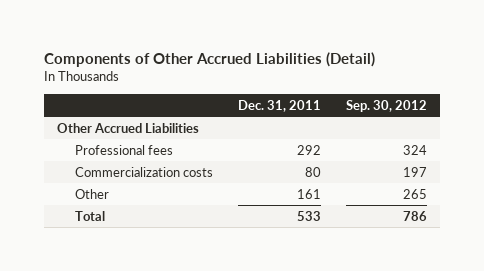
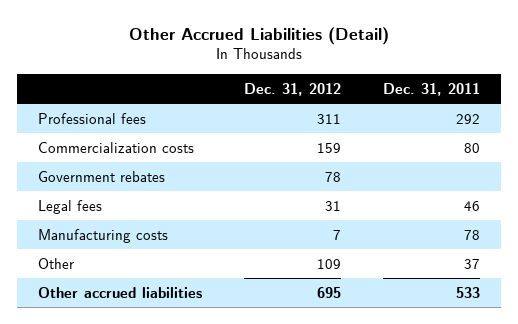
[44,52,376,68] Components of Other Accrued Liabilities (Detail) -> [128,26,389,45] Other Accrued Liabilities (Detail)
[346,99,428,112] Sep. 30, 2012 -> none
none -> [243,82,341,96] Dec. 31, 2012
[56,122,199,133] Other Accrued Liabilities -> none
none -> [37,170,165,182] Government rebates
none -> [37,199,102,214] Legal fees
none -> [37,228,168,243] Manufacturing costs
[297,188,322,199] 161 -> [463,258,480,269] 37
[75,210,106,221] Total -> [37,286,202,298] Other accrued liabilities

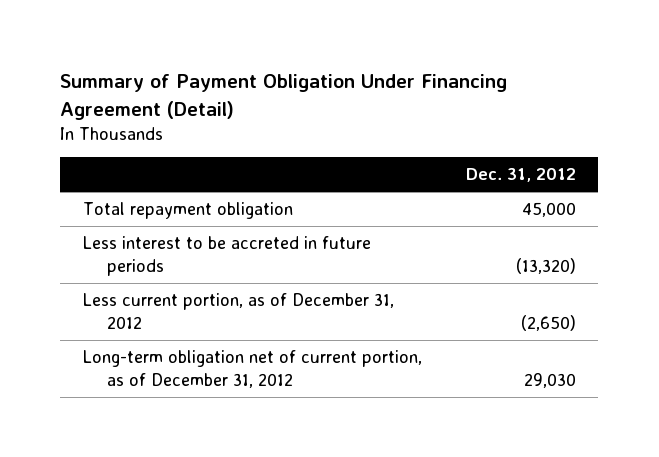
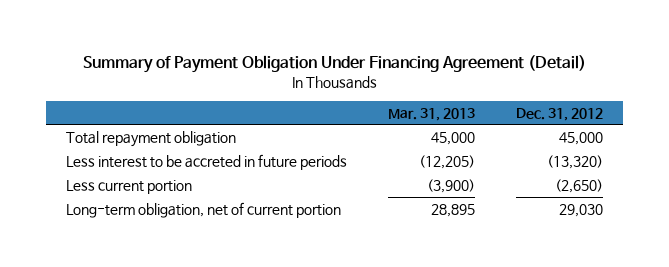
none -> [388,107,476,121] Mar. 31, 2013
[82,293,394,330] Less current portion, as of December 31, 2012 -> [66,179,193,194] Less current portion
[82,350,422,389] Long-term obligation net of current portion, as of December 31, 2012 -> [66,201,342,218] Long-term obligation, net of current portion

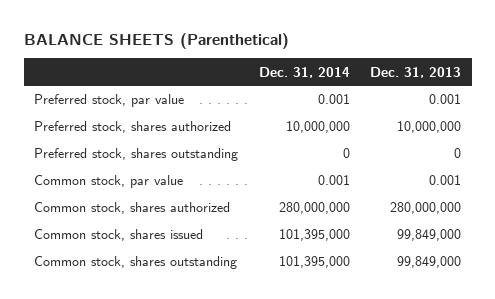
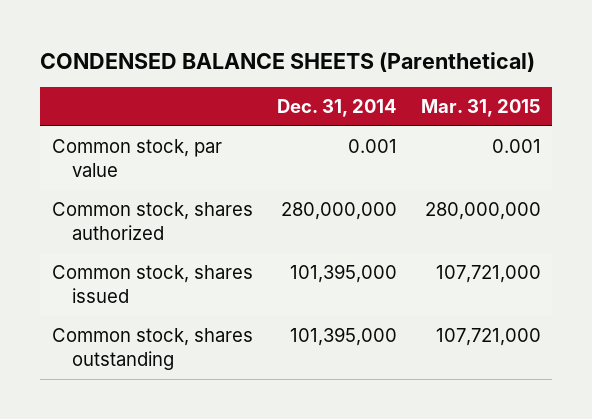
[23,32,289,49] BALANCE SHEETS (Parenthetical) -> [39,51,535,72] CONDENSED BALANCE SHEETS (Parenthetical)
[370,66,462,78] Dec. 31, 2013 -> none
none -> [420,99,541,118] Mar. 31, 2015
[33,94,184,108] Preferred stock, par value -> none
[33,121,231,134] Preferred stock, shares authorized -> none
[33,148,238,162] Preferred stock, shares outstanding -> none

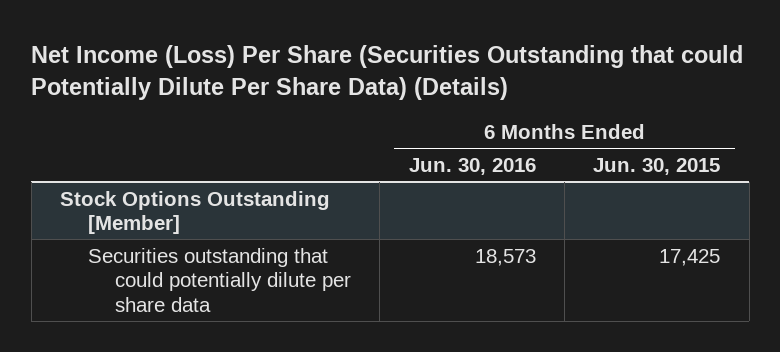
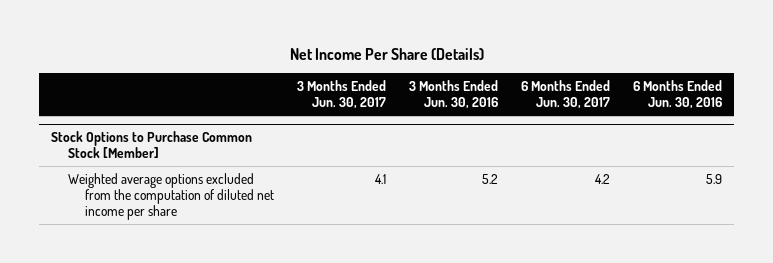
[31,44,744,100] Net Income (Loss) Per Share (Securities Outstanding that could Potentially Dilute Per Share Data) (Details) -> [289,48,484,61] Net Income Per Share (Details)
[593,157,721,175] Jun. 30, 2015 -> none
none -> [296,80,386,110] 3 Months Ended Jun. 30, 2017
none -> [408,80,498,110] 3 Months Ended Jun. 30, 2016
none -> [521,80,611,110] 6 Months Ended Jun. 30, 2017
[87,247,352,312] Securities outstanding that could potentially dilute per share data -> none
[60,190,331,235] Stock Options Outstanding [Member] -> [50,130,252,158] Stock Options to Purchase Common Stock [Member]
none -> [67,172,274,220] Weighted average options excluded from the computation of diluted net income per share

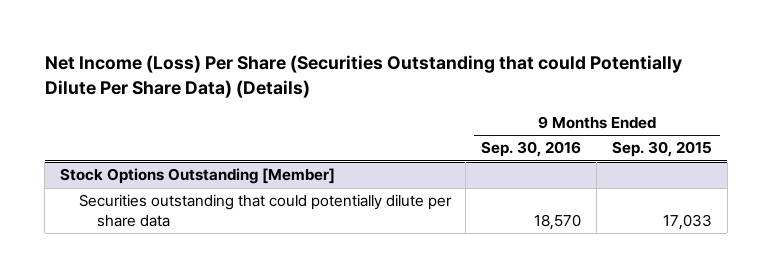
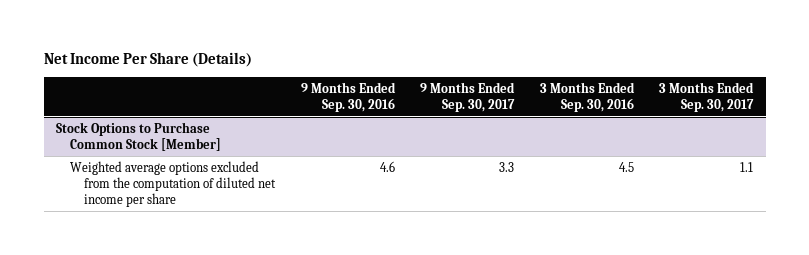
[44,55,682,98] Net Income (Loss) Per Share (Securities Outstanding that could Potentially Dilute Per Share Data) (Details) -> [43,51,252,67] Net Income Per Share (Details)
[611,141,712,158] Sep. 30, 2015 -> none
none -> [420,81,516,112] 9 Months Ended Sep. 30, 2017
none -> [539,81,635,112] 3 Months Ended Sep. 30, 2016
none -> [658,81,754,112] 3 Months Ended Sep. 30, 2017
[78,194,452,228] Securities outstanding that could potentially dilute per share data -> none
[60,168,336,185] Stock Options Outstanding [Member] -> [56,121,222,151] Stock Options to Purchase Common Stock [Member]
none -> [70,160,277,207] Weighted average options excluded from the computation of diluted net income per share

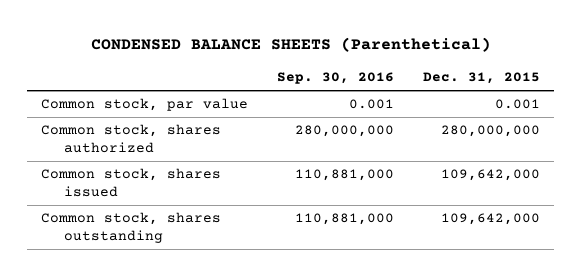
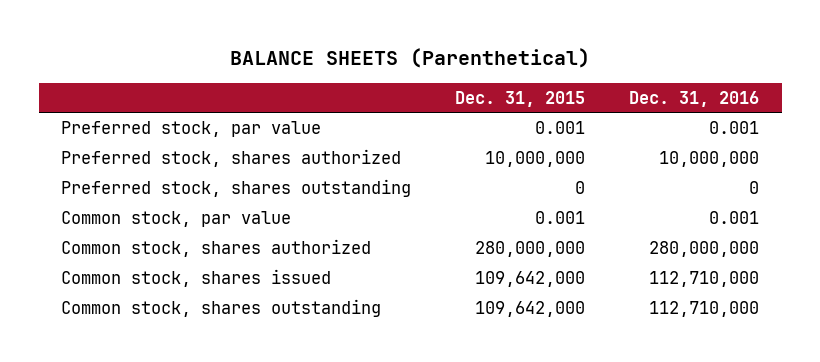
[90,37,491,53] CONDENSED BALANCE SHEETS (Parenthetical) -> [230,48,591,69] BALANCE SHEETS (Parenthetical)
[277,72,395,85] Sep. 30, 2016 -> none
none -> [629,90,760,107] Dec. 31, 2016
none -> [60,121,321,138] Preferred stock, par value
none -> [60,149,401,168] Preferred stock, shares authorized
none -> [60,179,411,198] Preferred stock, shares outstanding

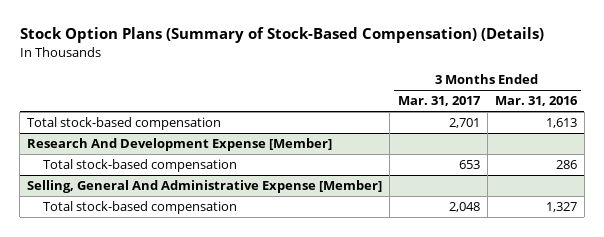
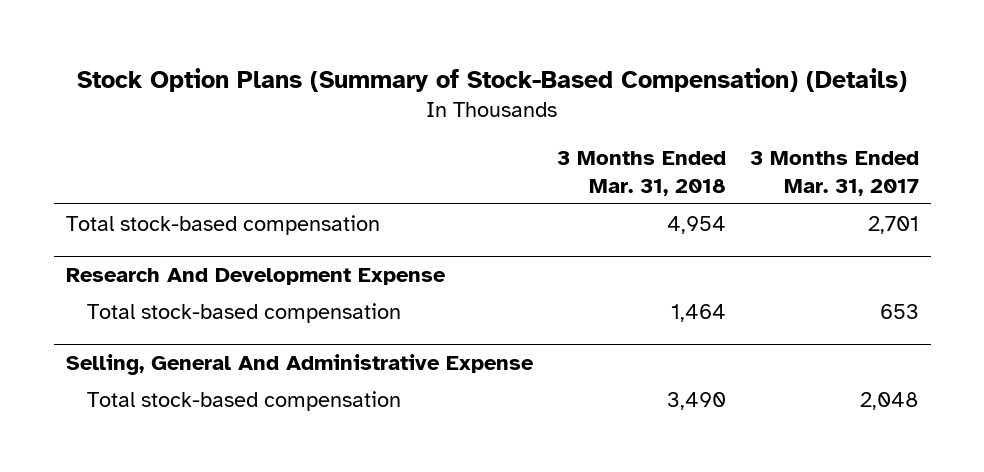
[494,96,578,107] Mar. 31, 2016 -> none
none -> [556,150,726,196] 3 Months Ended Mar. 31, 2018
[27,137,333,151] Research And Development Expense [Member] -> [65,267,446,285] Research And Development Expense
[27,179,383,193] Selling, General And Administrative Expense [Member] -> [65,353,534,375] Selling, General And Administrative Expense

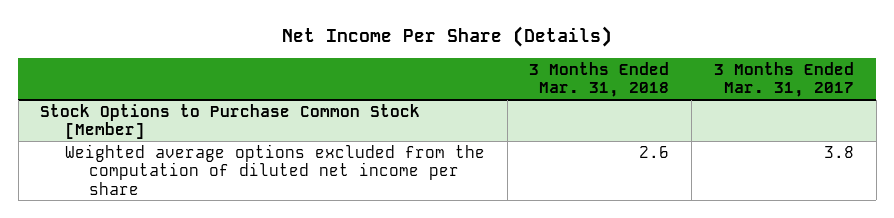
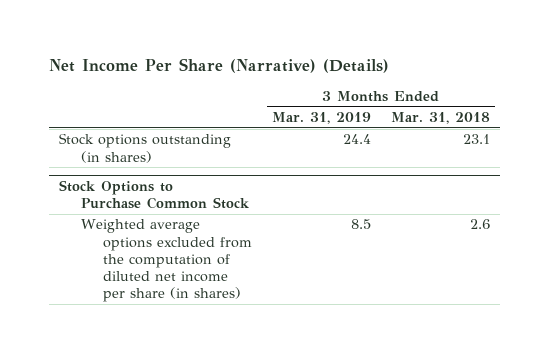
[282,26,613,48] Net Income Per Share (Details) -> [49,58,390,74] Net Income Per Share (Narrative) (Details)
[713,61,854,98] 3 Months Ended Mar. 31, 2017 -> none
none -> [272,112,372,125] Mar. 31, 2019
none -> [59,133,232,163] Stock options outstanding (in shares)
[40,103,421,140] Stock Options to Purchase Common Stock [Member] -> [59,180,251,210] Stock Options to Purchase Common Stock
[64,143,485,195] Weighted average options excluded from the computation of diluted net income per share -> [81,219,253,302] Weighted average options excluded from the computation of diluted net income per share (in shares)

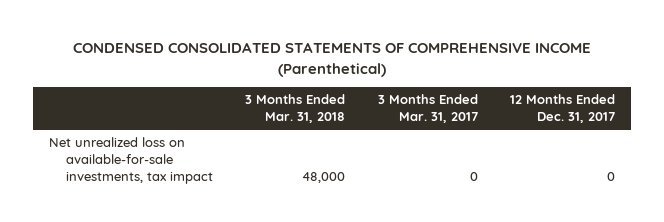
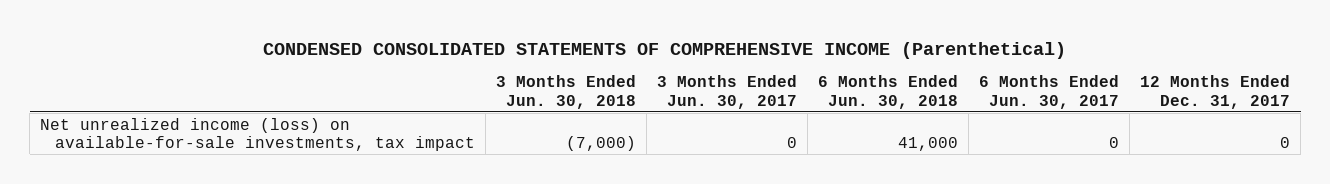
[245,94,346,123] 3 Months Ended Mar. 31, 2018 -> none
[377,94,478,123] 3 Months Ended Mar. 31, 2017 -> none
none -> [496,75,637,109] 3 Months Ended Jun. 30, 2018
none -> [657,75,798,109] 3 Months Ended Jun. 30, 2017
none -> [818,75,959,109] 6 Months Ended Jun. 30, 2018
none -> [979,75,1120,109] 6 Months Ended Jun. 30, 2017
[49,137,214,184] Net unrealized loss on available-for-sale investments, tax impact -> [40,117,476,152] Net unrealized income (loss) on available-for-sale investments, tax impact

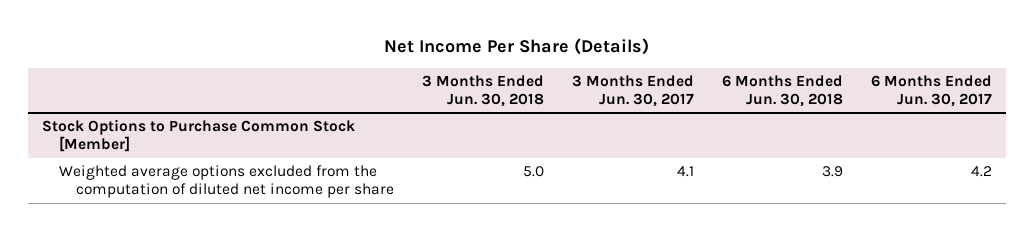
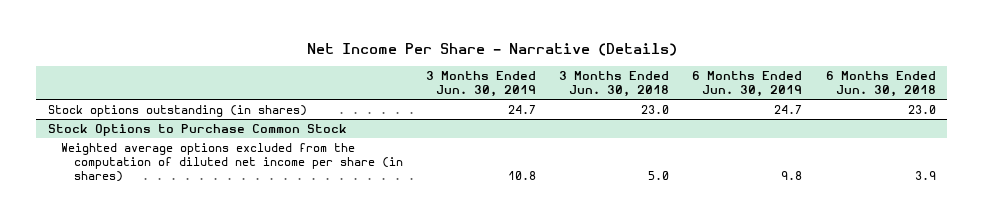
[383,38,649,56] Net Income Per Share (Details) -> [306,43,677,57] Net Income Per Share - Narrative (Details)
[571,74,694,108] 3 Months Ended Jun. 30, 2017 -> none
[870,74,992,108] 6 Months Ended Jun. 30, 2017 -> none
none -> [426,71,537,98] 3 Months Ended Jun. 30, 2019
none -> [692,71,803,98] 6 Months Ended Jun. 30, 2019
none -> [47,105,307,118] Stock options outstanding (in shares)
[42,119,356,153] Stock Options to Purchase Common Stock [Member] -> [47,124,347,137] Stock Options to Purchase Common Stock
[58,165,394,199] Weighted average options excluded from the computation of diluted net income per share -> [60,143,404,182] Weighted average options excluded from the computation of diluted net income per share (in shares)

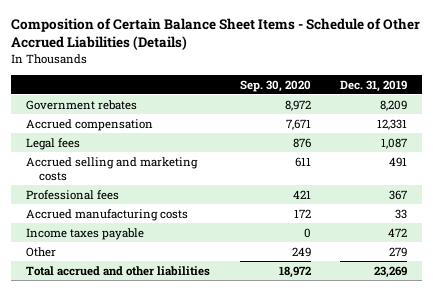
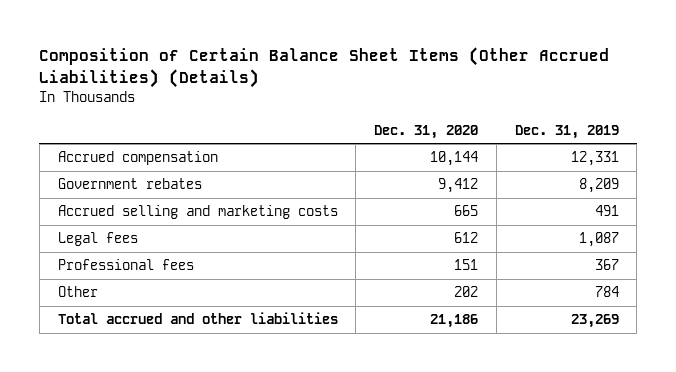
[11,18,421,51] Composition of Certain Balance Sheet Items - Schedule of Other Accrued Liabilities (Details) -> [39,47,610,89] Composition of Certain Balance Sheet Items (Other Accrued Liabilities) (Details)
[239,79,311,92] Sep. 30, 2020 -> none
none -> [374,124,479,139] Dec. 31, 2020
[25,99,137,110] Government rebates -> [57,178,202,190] Government rebates
[25,137,80,150] Legal fees -> [57,232,138,247] Legal fees
[25,208,188,221] Accrued manufacturing costs -> none
[25,227,144,240] Income taxes payable -> none
[389,246,408,257] 279 -> [594,286,619,298] 784

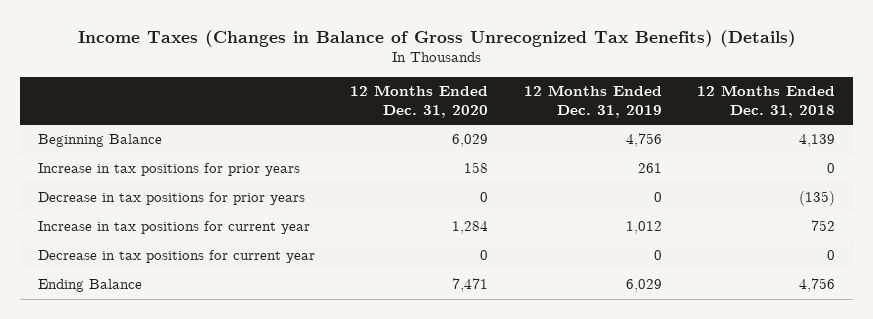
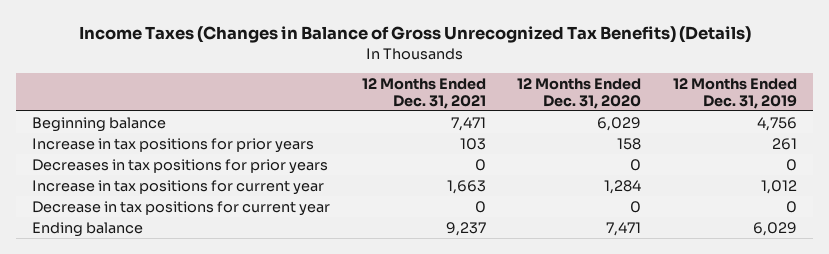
[697,85,836,118] 12 Months Ended Dec. 31, 2018 -> none
none -> [361,77,486,109] 12 Months Ended Dec. 31, 2021
[38,134,163,148] Beginning Balance -> [32,116,167,132] Beginning balance
[38,192,306,206] Decrease in tax positions for prior years -> [32,158,329,174] Decreases in tax positions for prior years
[38,279,143,293] Ending Balance -> [32,221,144,237] Ending balance

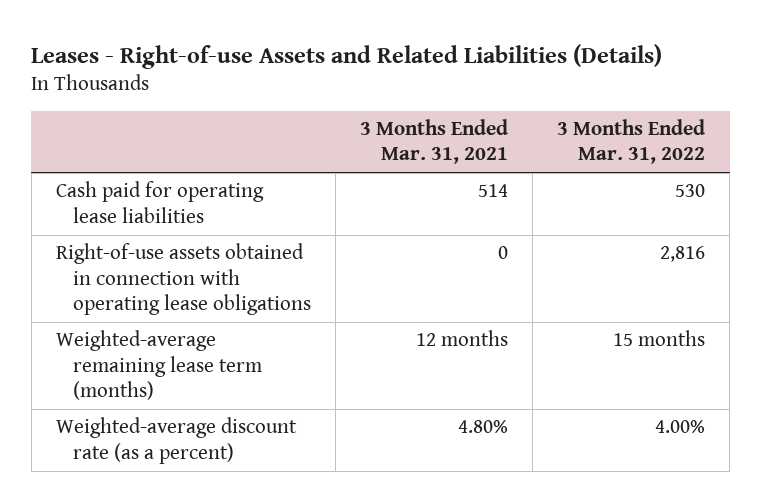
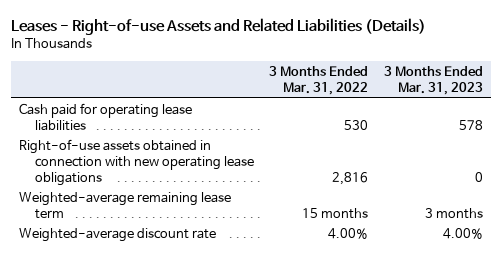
[359,119,508,165] 3 Months Ended Mar. 31, 2021 -> none
none -> [384,66,484,96] 3 Months Ended Mar. 31, 2023
[56,243,311,316] Right-of-use assets obtained in connection with operating lease obligations -> [18,138,254,186] Right-of-use assets obtained in connection with new operating lease obligations
[56,330,262,401] Weighted-average remaining lease term (months) -> [18,191,231,219] Weighted-average remaining lease term
[56,417,298,464] Weighted-average discount rate (as a percent) -> [18,227,216,242] Weighted-average discount rate

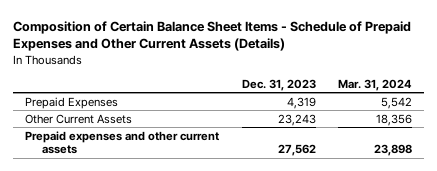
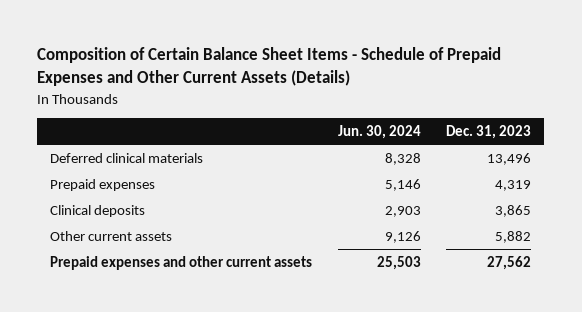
[338,78,413,91] Mar. 31, 2024 -> none
none -> [337,125,421,140] Jun. 30, 2024
none -> [50,152,204,163] Deferred clinical materials
[24,96,118,109] Prepaid Expenses -> [50,178,156,191] Prepaid expenses
none -> [50,204,146,217] Clinical deposits
[24,113,132,124] Other Current Assets -> [50,230,173,241] Other current assets
[277,113,316,126] 23,243 -> [495,230,532,243] 5,882

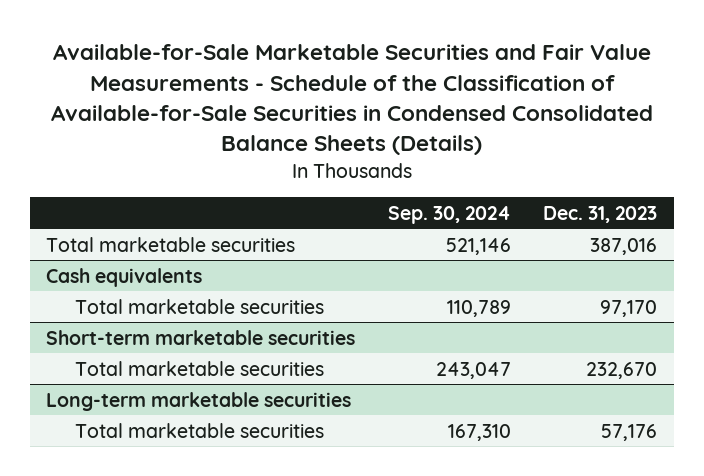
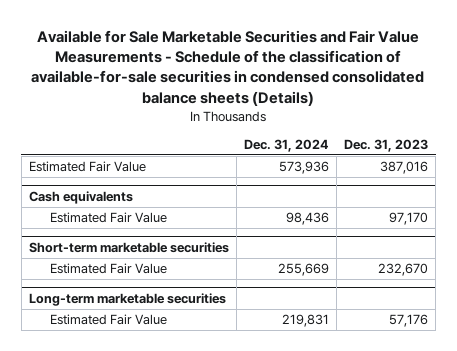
[50,44,653,156] Available-for-Sale Marketable Securities and Fair Value Measurements - Schedule of the Classification of Available-for-Sale Securities in Condensed Consolidated Balance Sheets (Details) -> [31,29,425,106] Available for Sale Marketable Securities and Fair Value Measurements - Schedule of the classification of available-for-sale securities in condensed consolidated balance sheets (Details)
[387,205,511,224] Sep. 30, 2024 -> none
none -> [243,138,329,152] Dec. 31, 2024
[46,236,296,252] Total marketable securities -> [28,161,146,173] Estimated Fair Value
[75,298,325,314] Total marketable securities -> [49,212,167,224] Estimated Fair Value
[75,360,325,376] Total marketable securities -> [49,263,167,275] Estimated Fair Value
[75,422,325,438] Total marketable securities -> [49,314,167,326] Estimated Fair Value

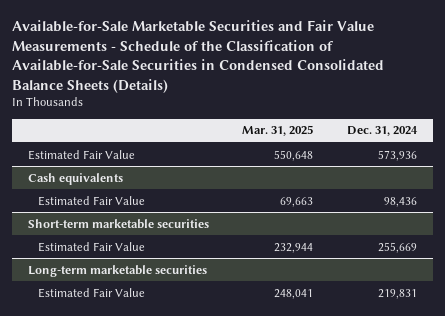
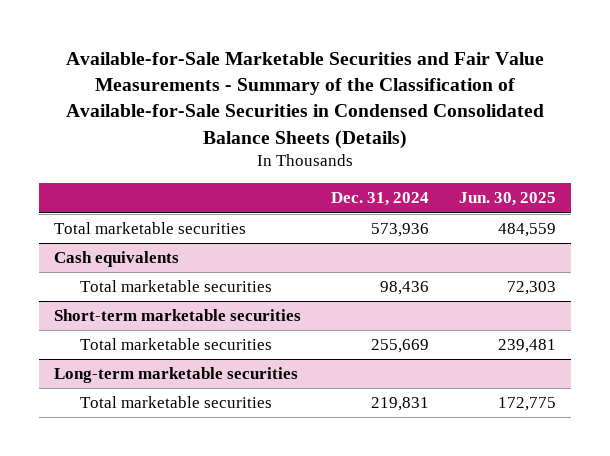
[11,20,384,93] Available-for-Sale Marketable Securities and Fair Value Measurements - Schedule of the Classification of Available-for-Sale Securities in Condensed Consolidated Balance Sheets (Details) -> [65,51,544,149] Available-for-Sale Marketable Securities and Fair Value Measurements - Summary of the Classification of Available-for-Sale Securities in Condensed Consolidated Balance Sheets (Details)
[242,125,314,137] Mar. 31, 2025 -> none
none -> [459,192,557,207] Jun. 30, 2025
[28,149,136,160] Estimated Fair Value -> [53,222,246,235] Total marketable securities
[37,195,145,206] Estimated Fair Value -> [79,280,272,293] Total marketable securities
[37,241,145,252] Estimated Fair Value -> [79,338,272,351] Total marketable securities
[37,287,145,298] Estimated Fair Value -> [79,396,272,409] Total marketable securities

